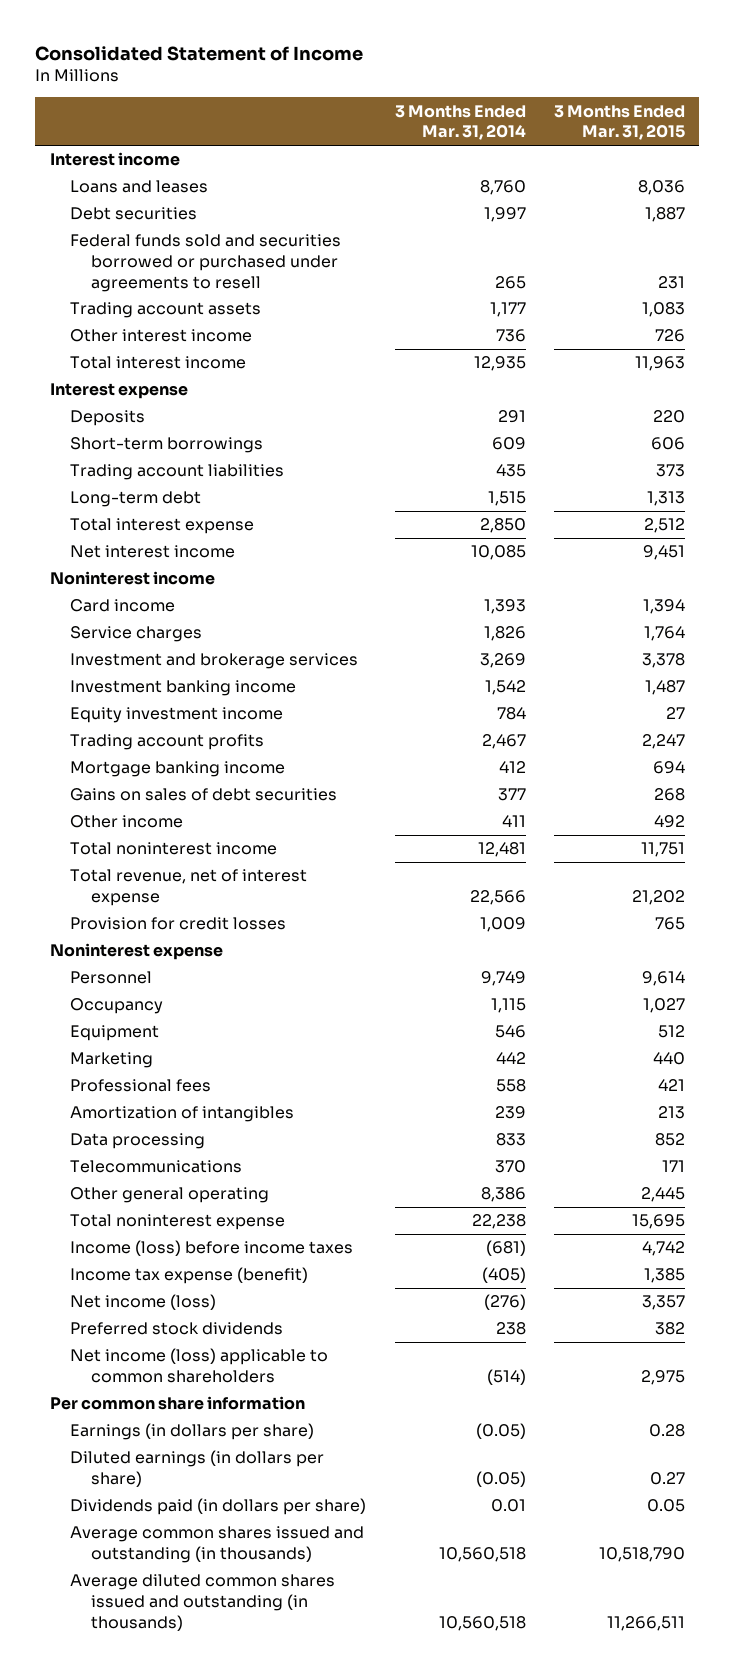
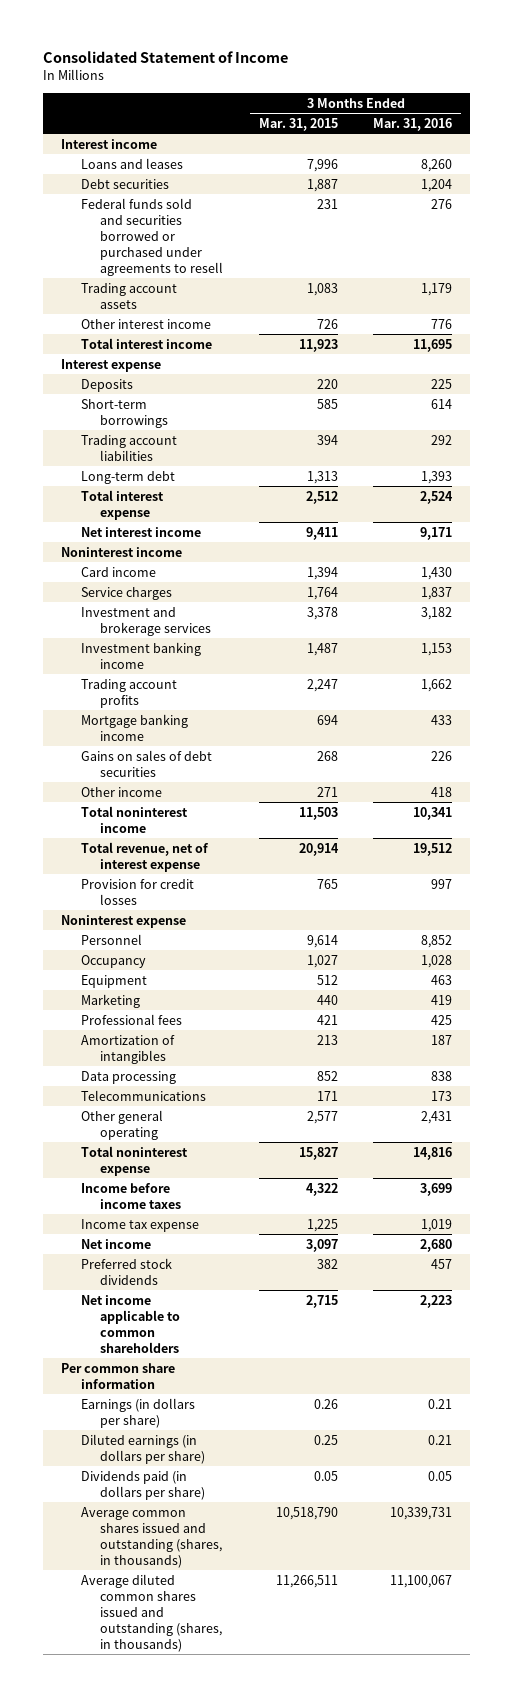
[394,104,526,141] 3 Months Ended Mar. 31, 2014 -> none
none -> [373,117,453,131] Mar. 31, 2016
[637,180,685,196] 8,036 -> [306,158,338,172] 7,996
[634,356,685,372] 11,963 -> [298,338,338,352] 11,923
[650,437,685,451] 606 -> [316,398,338,409] 585
[655,464,685,478] 373 -> [316,434,338,445] 394
[642,545,685,561] 9,451 -> [305,526,338,540] 9,411
[70,707,284,724] Equity investment income -> none
[653,815,685,829] 492 -> [316,786,338,797] 271
[640,842,685,858] 11,751 -> [298,806,338,820] 11,503
[631,890,685,906] 21,202 -> [298,842,339,856] 20,914
[640,1187,685,1203] 2,445 -> [306,1110,338,1124] 2,577
[631,1214,685,1230] 15,695 -> [298,1146,338,1160] 15,827
[70,1240,354,1257] Income (loss) before income taxes -> [80,1182,182,1209] Income before income taxes
[641,1241,685,1257] 4,742 -> [305,1182,338,1196] 4,322
[70,1267,309,1285] Income tax expense (benefit) -> [80,1218,199,1232] Income tax expense
[643,1268,685,1284] 1,385 -> [306,1218,338,1232] 1,225
[70,1294,217,1311] Net income (loss) -> [80,1238,151,1249] Net income
[641,1295,685,1311] 3,357 -> [305,1238,338,1252] 3,097
[70,1348,329,1384] Net income (loss) applicable to common shareholders -> [80,1294,181,1353] Net income applicable to common shareholders
[640,1370,685,1386] 2,975 -> [305,1294,338,1308] 2,715
[648,1424,685,1438] 0.28 -> [313,1398,338,1409] 0.26
[649,1472,685,1486] 0.27 -> [313,1434,338,1445] 0.25
[70,1526,365,1564] Average common shares issued and outstanding (in thousands) -> [80,1506,223,1568] Average common shares issued and outstanding (shares, in thousands)
[70,1574,336,1631] Average diluted common shares issued and outstanding (in thousands) -> [80,1573,223,1653] Average diluted common shares issued and outstanding (shares, in thousands)

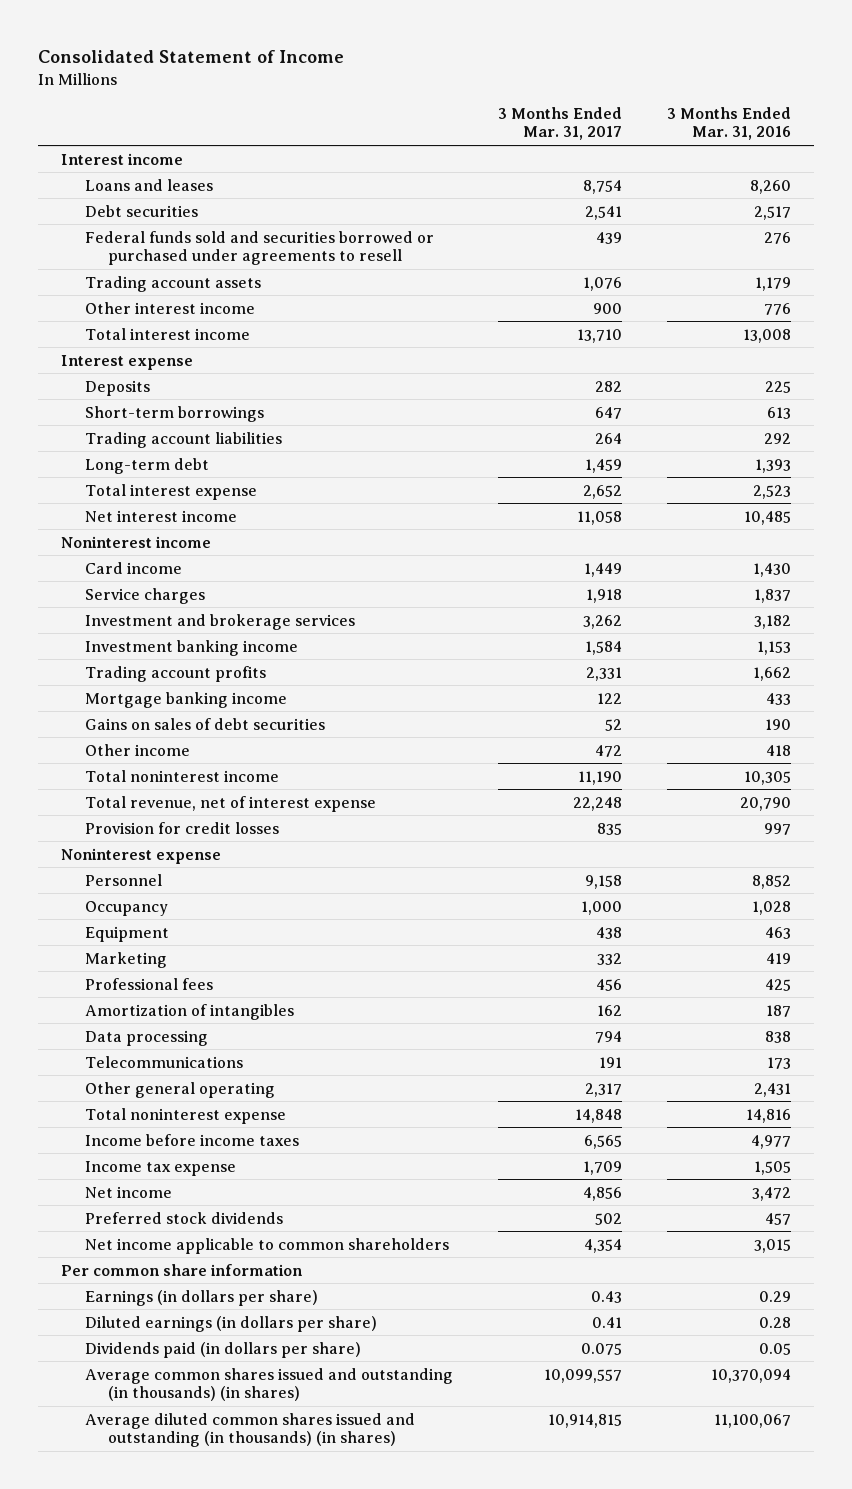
[258,117,338,131] Mar. 31, 2015 -> none
none -> [497,107,622,141] 3 Months Ended Mar. 31, 2017
[421,178,453,192] 1,204 -> [753,205,791,220] 2,517
[413,338,453,352] 11,695 -> [742,328,791,343] 13,008
[431,398,453,409] 614 -> [766,406,791,419] 613
[420,490,454,504] 2,524 -> [752,484,791,499] 2,523
[420,526,453,540] 9,171 -> [743,510,791,525] 10,485
[431,750,453,761] 226 -> [764,718,791,730] 190
[413,806,453,820] 10,341 -> [743,770,791,785] 10,305
[413,842,453,856] 19,512 -> [739,796,791,811] 20,790
[420,1182,453,1196] 3,699 -> [750,1134,791,1149] 4,977
[421,1218,453,1232] 1,019 -> [753,1160,791,1175] 1,505
[420,1238,453,1252] 2,680 -> [751,1186,791,1201] 3,472
[420,1294,453,1308] 2,223 -> [753,1238,791,1253] 3,015
[428,1398,453,1409] 0.21 -> [758,1290,791,1302] 0.29
[428,1434,453,1445] 0.21 -> [758,1316,791,1328] 0.28
[80,1506,223,1568] Average common shares issued and outstanding (shares, in thousands) -> [84,1367,453,1401] Average common shares issued and outstanding (in thousands) (in shares)
[390,1506,453,1520] 10,339,731 -> [710,1368,791,1383] 10,370,094
[80,1573,223,1653] Average diluted common shares issued and outstanding (shares, in thousands) -> [84,1412,415,1447] Average diluted common shares issued and outstanding (in thousands) (in shares)

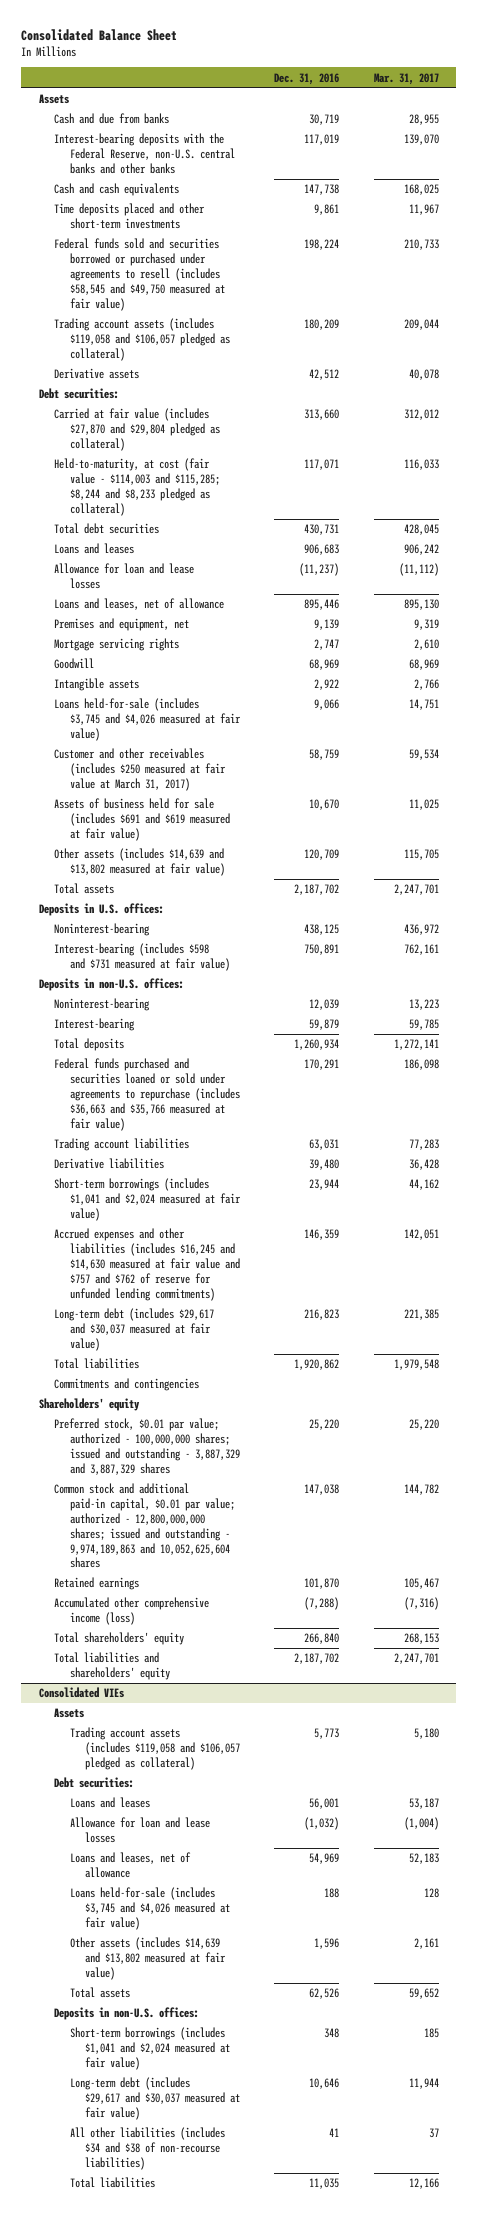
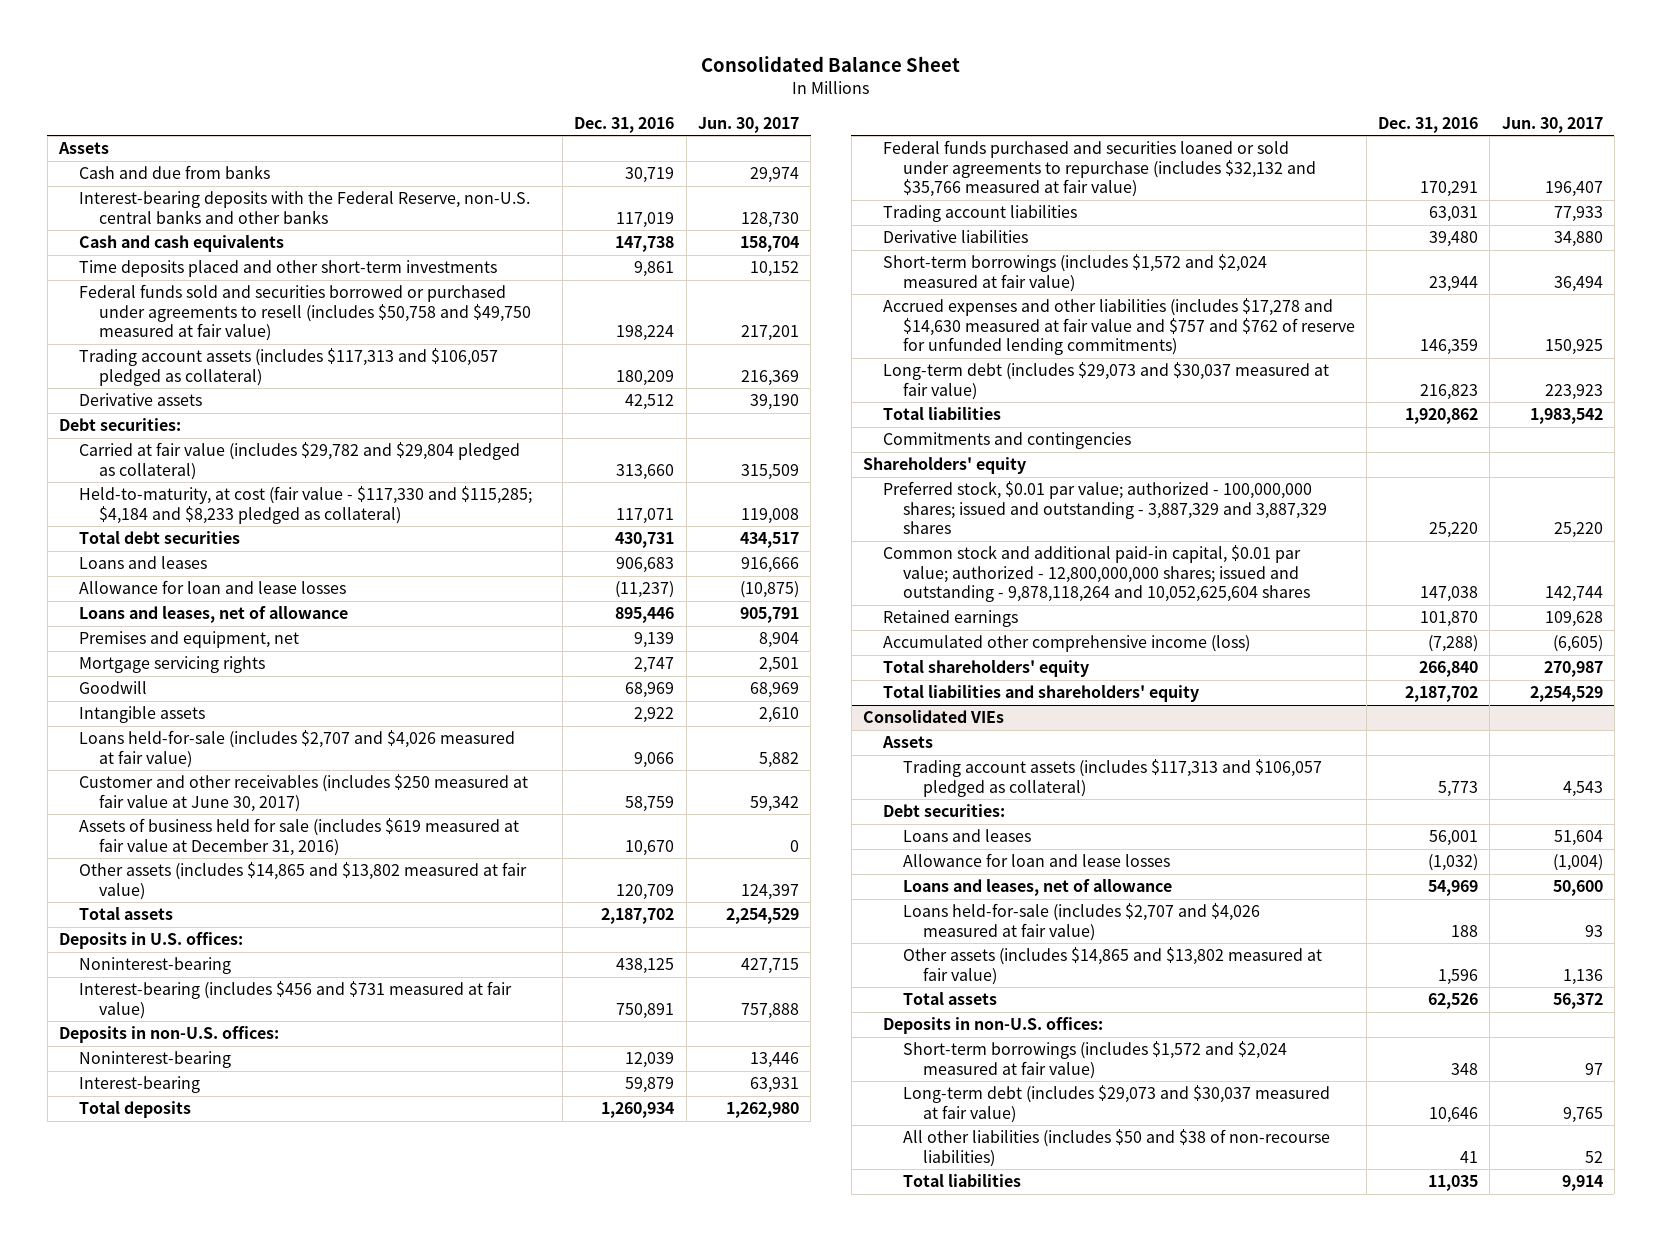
[373,72,439,85] Mar. 31, 2017 -> none
none -> [697,116,799,133] Jun. 30, 2017
[54,238,225,311] Federal funds sold and securities borrowed or purchased under agreements to resell (includes $58,545 and $49,750 measured at fair value) -> [78,284,532,342] Federal funds sold and securities borrowed or purchased under agreements to resell (includes $50,758 and $49,750 measured at fair value)
[54,318,230,361] Trading account assets (includes $119,058 and $106,057 pledged as collateral) -> [78,348,498,386] Trading account assets (includes $117,313 and $106,057 pledged as collateral)
[54,408,220,451] Carried at fair value (includes $27,870 and $29,804 pledged as collateral) -> [78,442,520,480] Carried at fair value (includes $29,782 and $29,804 pledged as collateral)
[54,458,220,516] Held-to-maturity, at cost (fair value - $114,003 and $115,285; $8,244 and $8,233 pledged as collateral) -> [78,486,532,524] Held-to-maturity, at cost (fair value - $117,330 and $115,285; $4,184 and $8,233 pledged as collateral)
[54,698,241,741] Loans held-for-sale (includes $3,745 and $4,026 measured at fair value) -> [78,730,515,768] Loans held-for-sale (includes $2,707 and $4,026 measured at fair value)
[54,748,226,791] Customer and other receivables (includes $250 measured at fair value at March 31, 2017) -> [78,774,528,812] Customer and other receivables (includes $250 measured at fair value at June 30, 2017)
[54,798,230,841] Assets of business held for sale (includes $691 and $619 measured at fair value) -> [78,818,519,856] Assets of business held for sale (includes $619 measured at fair value at December 31, 2016)
[54,848,225,877] Other assets (includes $14,639 and $13,802 measured at fair value) -> [78,862,527,900] Other assets (includes $14,865 and $13,802 measured at fair value)
[54,943,230,972] Interest-bearing (includes $598 and $731 measured at fair value) -> [78,981,512,1019] Interest-bearing (includes $456 and $731 measured at fair value)
[54,1058,240,1131] Federal funds purchased and securities loaned or sold under agreements to repurchase (includes $36,663 and $35,766 measured at fair value) -> [882,140,1316,198] Federal funds purchased and securities loaned or sold under agreements to repurchase (includes $32,132 and $35,766 measured at fair value)
[54,1178,241,1221] Short-term borrowings (includes $1,041 and $2,024 measured at fair value) -> [882,254,1267,292] Short-term borrowings (includes $1,572 and $2,024 measured at fair value)
[54,1228,240,1301] Accrued expenses and other liabilities (includes $16,245 and $14,630 measured at fair value and $757 and $762 of reserve for unfunded lending commitments) -> [882,298,1355,356] Accrued expenses and other liabilities (includes $17,278 and $14,630 measured at fair value and $757 and $762 of reserve for unfunded lending commitments)
[54,1308,215,1351] Long-term debt (includes $29,617 and $30,037 measured at fair value) -> [882,362,1329,400] Long-term debt (includes $29,073 and $30,037 measured at fair value)
[54,1483,235,1569] Common stock and additional paid-in capital, $0.01 par value; authorized - 12,800,000,000 shares; issued and outstanding - 9,974,189,863 and 10,052,625,604 shares -> [882,545,1310,603] Common stock and additional paid-in capital, $0.01 par value; authorized - 12,800,000,000 shares; issued and outstanding - 9,878,118,264 and 10,052,625,604 shares
[69,1727,241,1770] Trading account assets (includes $119,058 and $106,057 pledged as collateral) -> [902,759,1322,797] Trading account assets (includes $117,313 and $106,057 pledged as collateral)
[69,1887,231,1930] Loans held-for-sale (includes $3,745 and $4,026 measured at fair value) -> [902,903,1260,941] Loans held-for-sale (includes $2,707 and $4,026 measured at fair value)
[69,1937,227,1980] Other assets (includes $14,639 and $13,802 measured at fair value) -> [902,947,1322,985] Other assets (includes $14,865 and $13,802 measured at fair value)
[69,2027,231,2070] Short-term borrowings (includes $1,041 and $2,024 measured at fair value) -> [902,1041,1287,1079] Short-term borrowings (includes $1,572 and $2,024 measured at fair value)
[69,2077,241,2120] Long-term debt (includes $29,617 and $30,037 measured at fair value) -> [902,1085,1330,1123] Long-term debt (includes $29,073 and $30,037 measured at fair value)
[69,2127,225,2170] All other liabilities (includes $34 and $38 of non-recourse liabilities) -> [902,1129,1330,1167] All other liabilities (includes $50 and $38 of non-recourse liabilities)

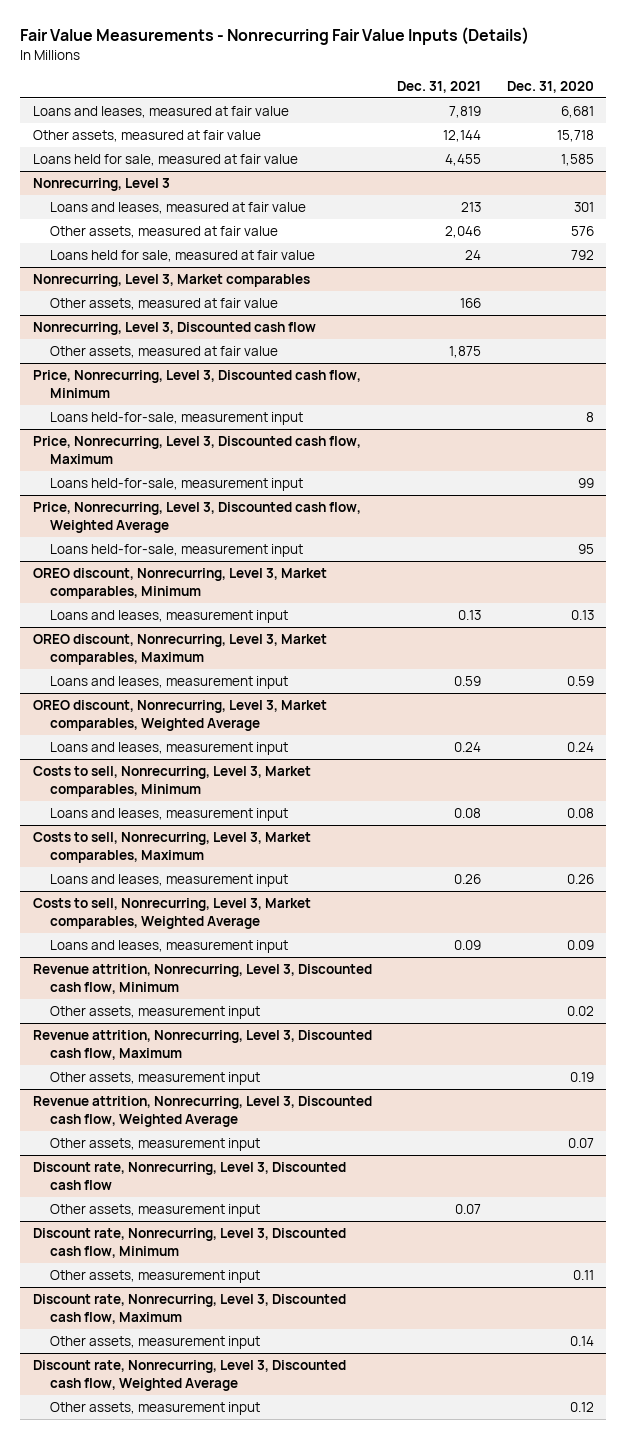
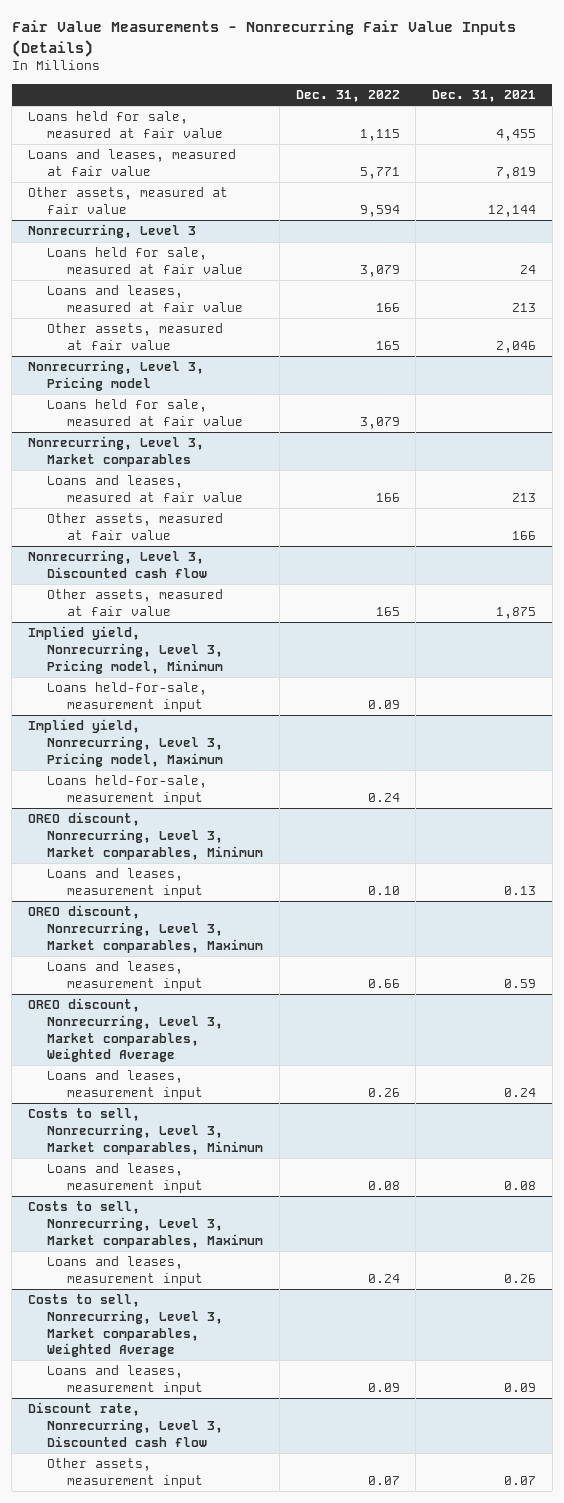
[506,80,594,93] Dec. 31, 2020 -> none
none -> [295,89,400,102] Dec. 31, 2022
[32,154,298,167] Loans held for sale, measured at fair value -> [27,111,224,139] Loans held for sale, measured at fair value
[49,250,315,263] Loans held for sale, measured at fair value -> [47,247,243,275] Loans held for sale, measured at fair value
none -> [27,360,204,392] Nonrecurring, Level 3, Pricing model
none -> [47,399,243,427] Loans held for sale, measured at fair value
none -> [47,475,243,503] Loans and leases, measured at fair value
[32,370,361,398] Price, Nonrecurring, Level 3, Discounted cash flow, Minimum -> none
[49,412,303,426] Loans held-for-sale, measurement input -> none
[32,436,361,464] Price, Nonrecurring, Level 3, Discounted cash flow, Maximum -> none
none -> [27,626,224,674] Implied yield, Nonrecurring, Level 3, Pricing model, Minimum
[32,502,361,533] Price, Nonrecurring, Level 3, Discounted cash flow, Weighted Average -> none
none -> [27,719,224,767] Implied yield, Nonrecurring, Level 3, Pricing model, Maximum
[32,964,372,994] Revenue attrition, Nonrecurring, Level 3, Discounted cash flow, Minimum -> none
[49,1006,260,1020] Other assets, measurement input -> none
[32,1030,372,1060] Revenue attrition, Nonrecurring, Level 3, Discounted cash flow, Maximum -> none
[49,1072,260,1086] Other assets, measurement input -> none
[32,1096,372,1127] Revenue attrition, Nonrecurring, Level 3, Discounted cash flow, Weighted Average -> none
[49,1138,260,1152] Other assets, measurement input -> none
[32,1228,346,1258] Discount rate, Nonrecurring, Level 3, Discounted cash flow, Minimum -> none
[49,1270,260,1284] Other assets, measurement input -> none
[32,1294,346,1324] Discount rate, Nonrecurring, Level 3, Discounted cash flow, Maximum -> none
[49,1336,260,1350] Other assets, measurement input -> none
[32,1360,346,1391] Discount rate, Nonrecurring, Level 3, Discounted cash flow, Weighted Average -> none
[49,1402,260,1416] Other assets, measurement input -> none

